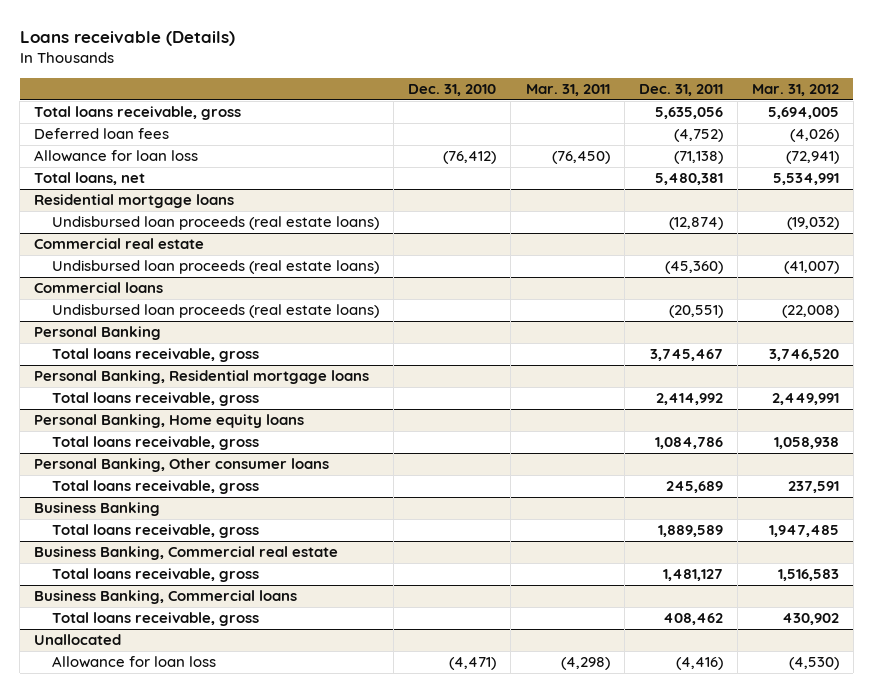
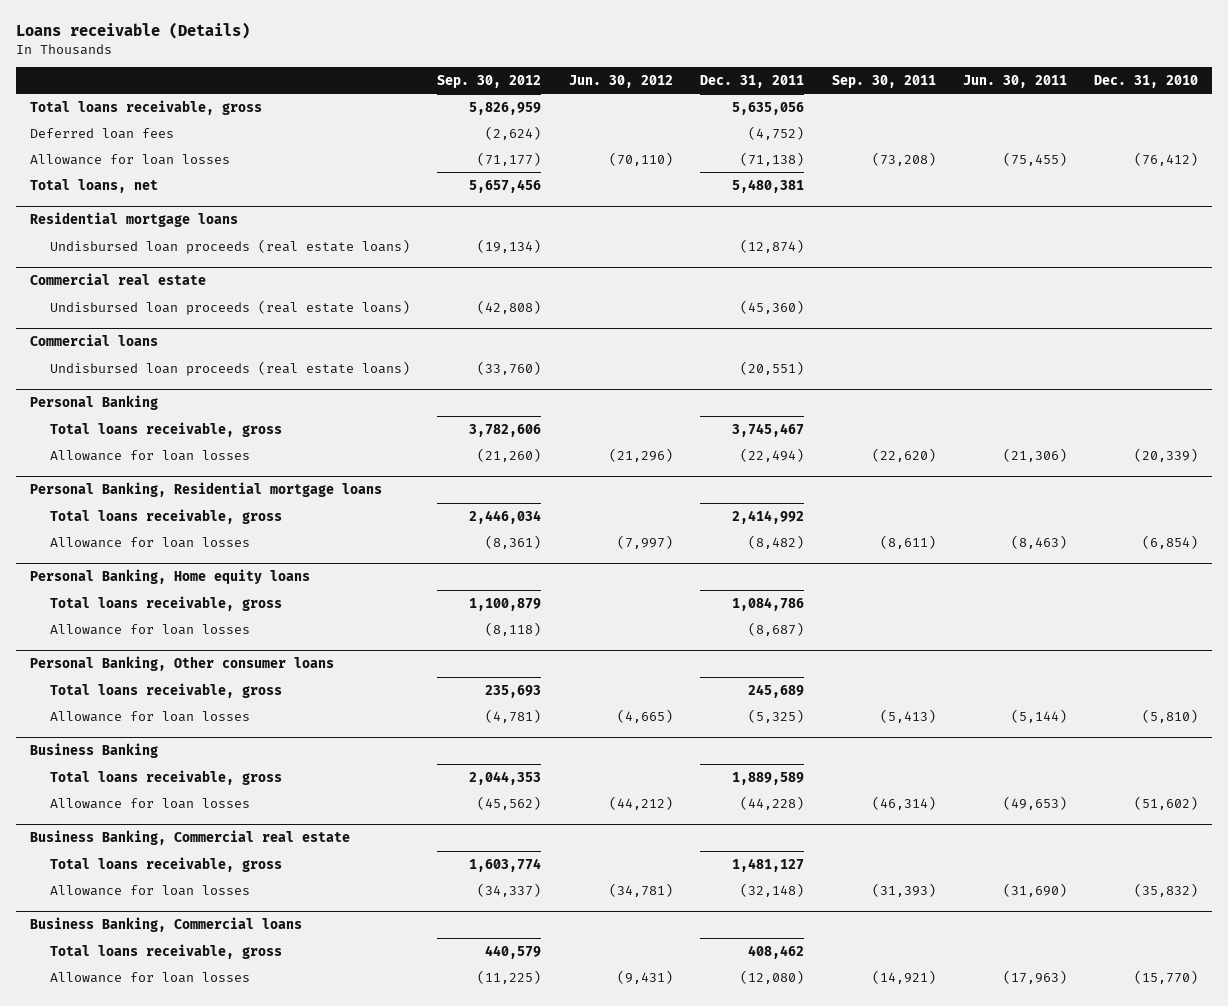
[525,84,610,97] Mar. 31, 2011 -> none
[751,84,839,97] Mar. 31, 2012 -> none
none -> [437,75,542,89] Sep. 30, 2012
none -> [568,75,673,89] Jun. 30, 2012
none -> [831,75,936,89] Sep. 30, 2011
none -> [963,75,1068,89] Jun. 30, 2011
[34,150,199,163] Allowance for loan loss -> [29,153,230,165] Allowance for loan losses
none -> [49,449,250,461] Allowance for loan losses
none -> [49,536,250,548] Allowance for loan losses
none -> [49,623,250,635] Allowance for loan losses
none -> [49,710,250,722] Allowance for loan losses
none -> [49,797,250,809] Allowance for loan losses
none -> [49,884,250,896] Allowance for loan losses
[34,634,122,646] Unallocated -> none
[52,656,217,669] Allowance for loan loss -> [49,971,250,983] Allowance for loan losses
[449,657,497,671] (4,471) -> [1134,969,1199,984] (15,770)
[675,657,723,671] (4,416) -> [740,969,805,984] (12,080)

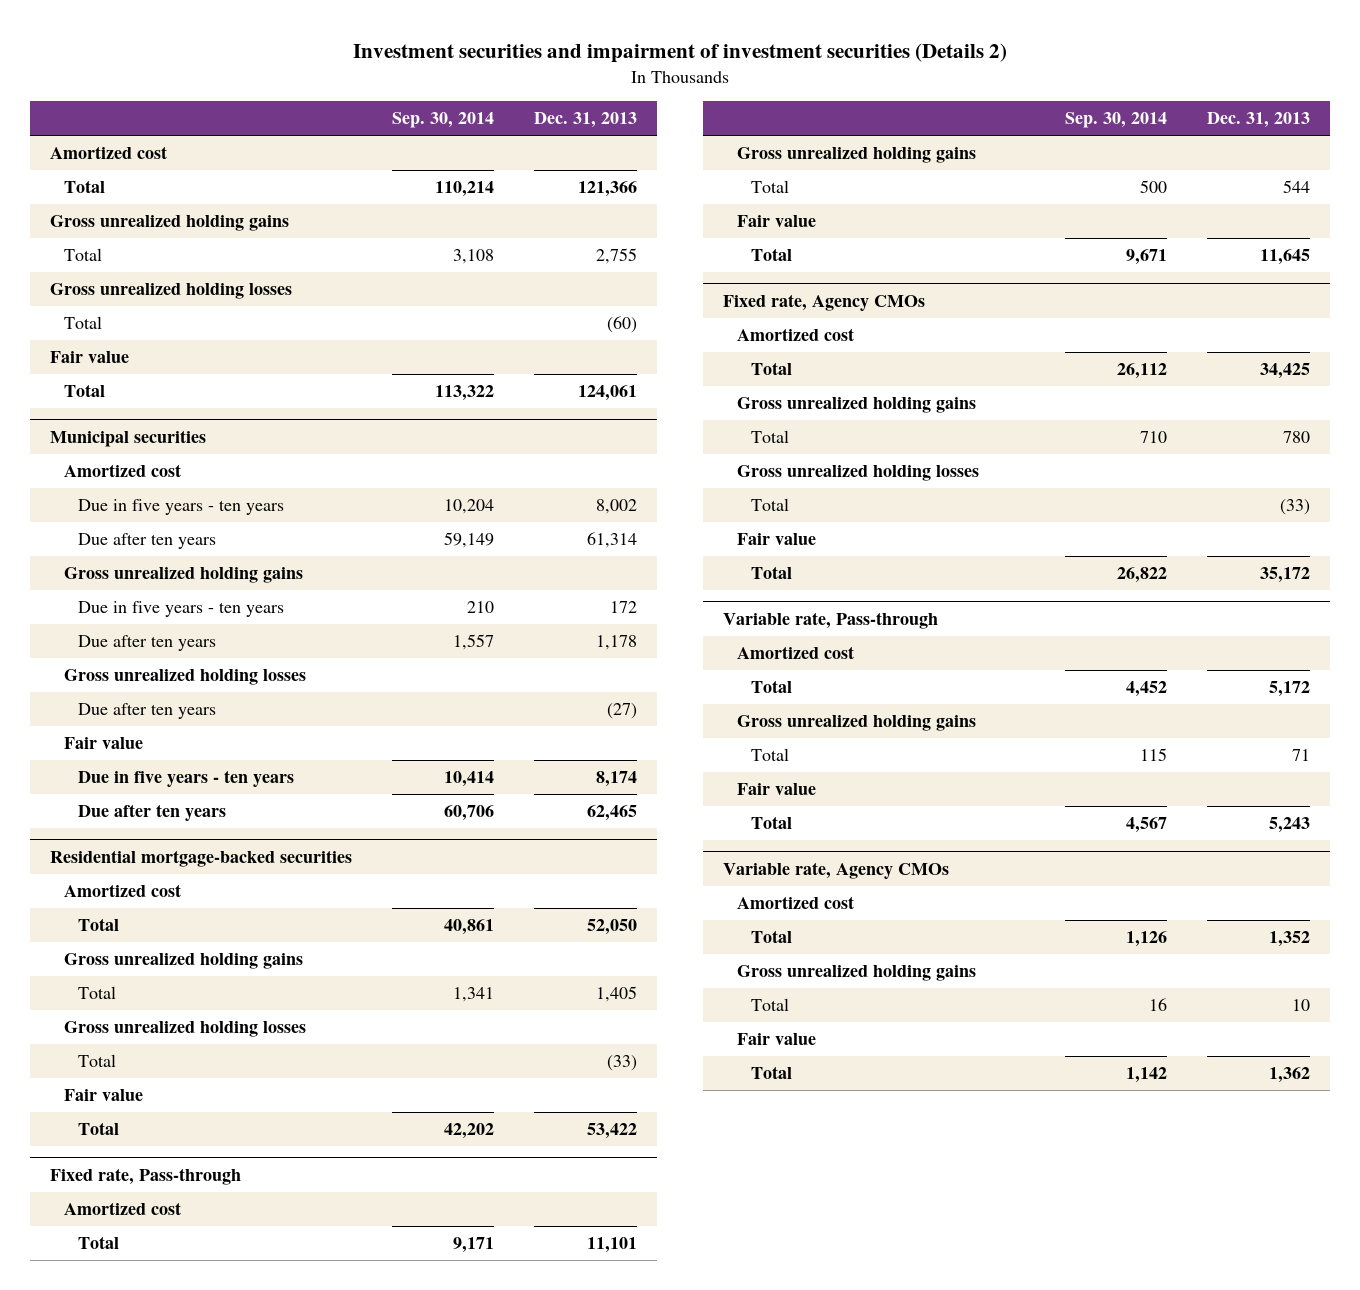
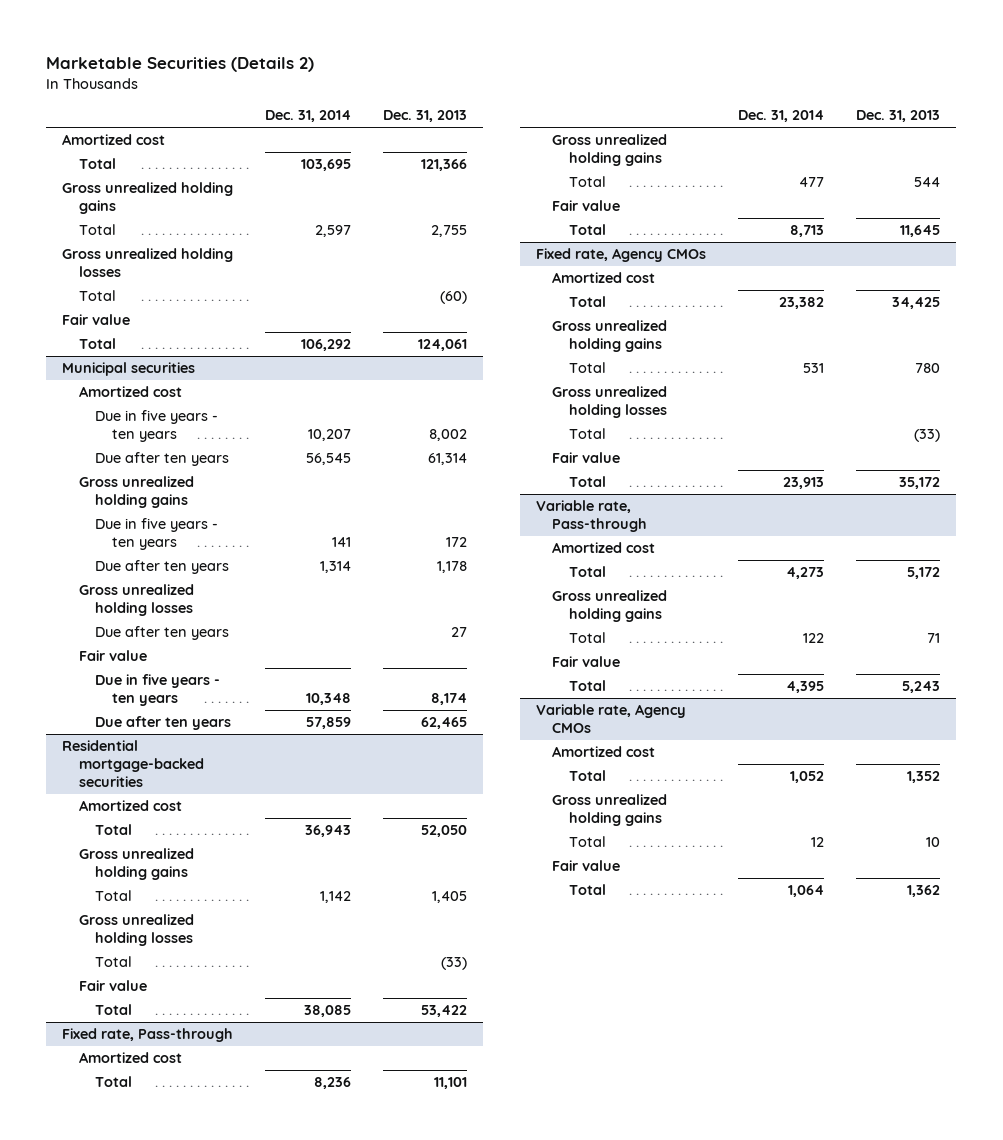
[353,43,1008,64] Investment securities and impairment of investment securities (Details 2) -> [46,56,315,72] Marketable Securities (Details 2)
[392,112,495,129] Sep. 30, 2014 -> none
none -> [265,110,352,123] Dec. 31, 2014
[607,703,638,720] (27) -> [450,627,467,638] 27

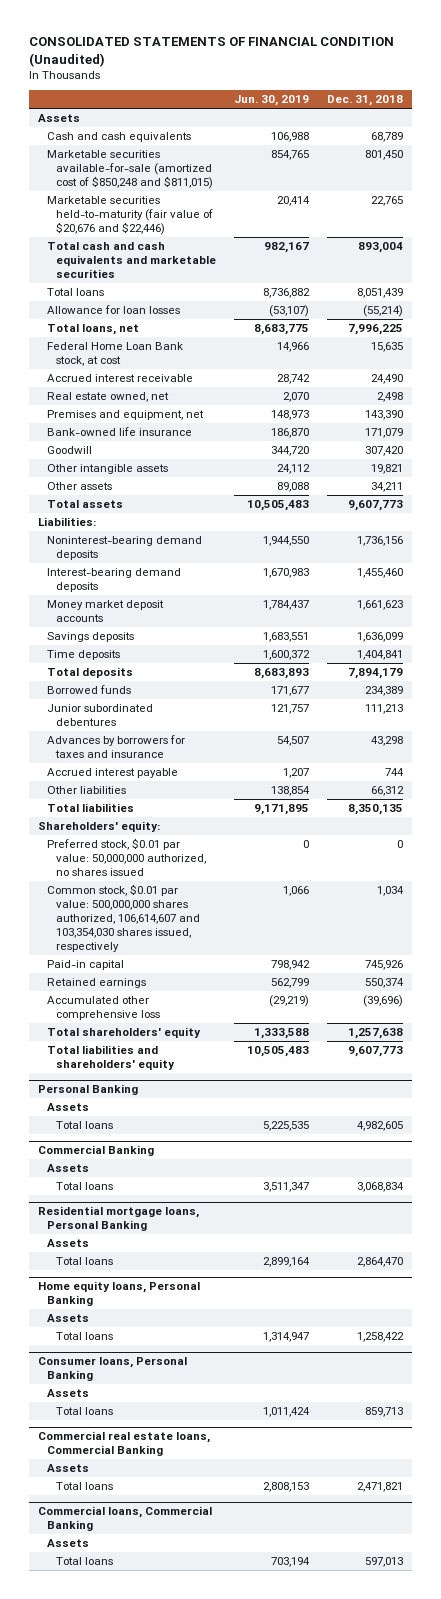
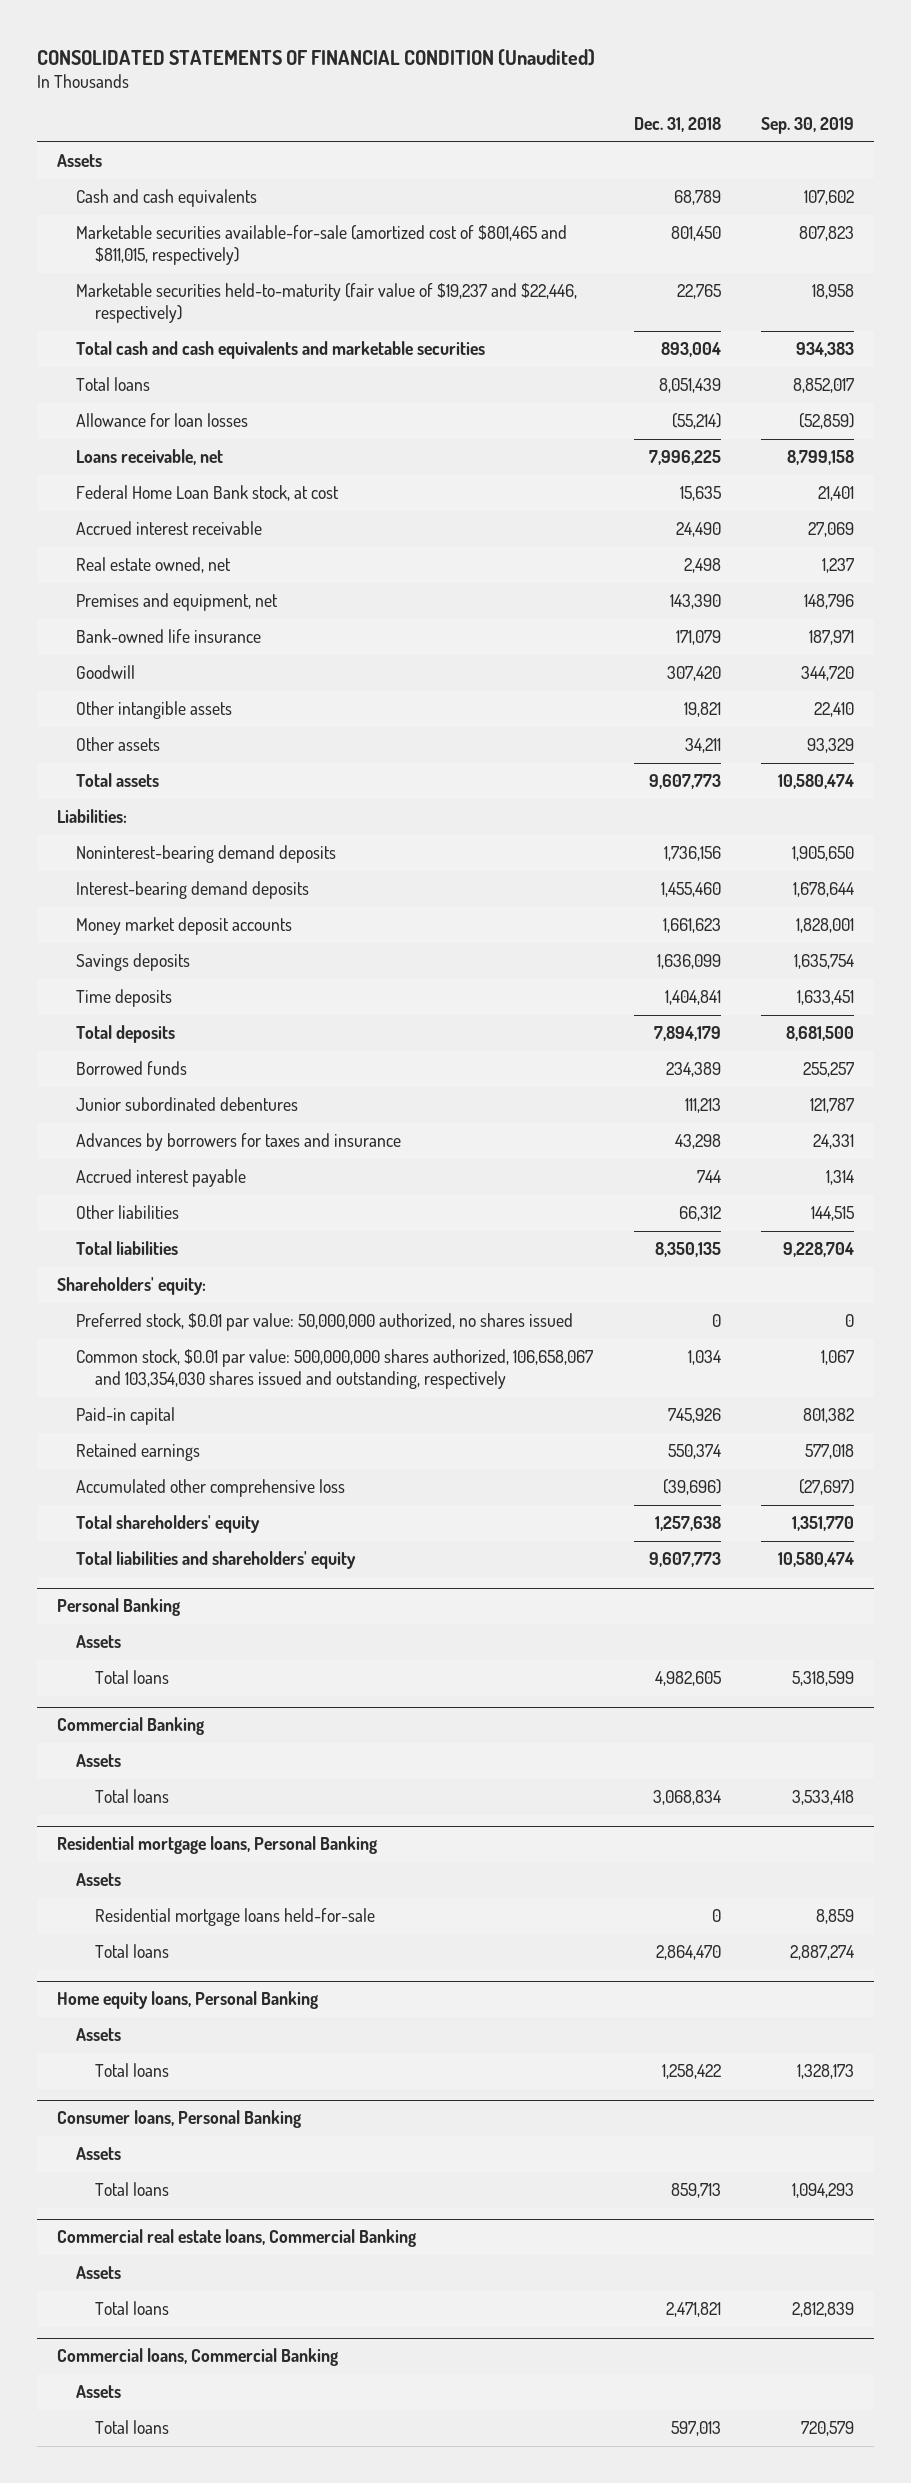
[234,95,310,107] Jun. 30, 2019 -> none
none -> [760,117,854,135] Sep. 30, 2019
[47,149,214,190] Marketable securities available-for-sale (amortized cost of $850,248 and $811,015) -> [76,225,568,266] Marketable securities available-for-sale (amortized cost of $801,465 and $811,015, respectively)
[47,195,214,236] Marketable securities held-to-maturity (fair value of $20,676 and $22,446) -> [76,283,578,324] Marketable securities held-to-maturity (fair value of $19,237 and $22,446, respectively)
[47,323,140,335] Total loans, net -> [76,449,224,466] Loans receivable, net
[47,883,201,953] Common stock, $0.01 par value: 500,000,000 shares authorized, 106,614,607 and 103,354,030 shares issued, respectively -> [76,1349,594,1390] Common stock, $0.01 par value: 500,000,000 shares authorized, 106,658,067 and 103,354,030 shares issued and outstanding, respectively
none -> [95,1908,376,1927] Residential mortgage loans held-for-sale

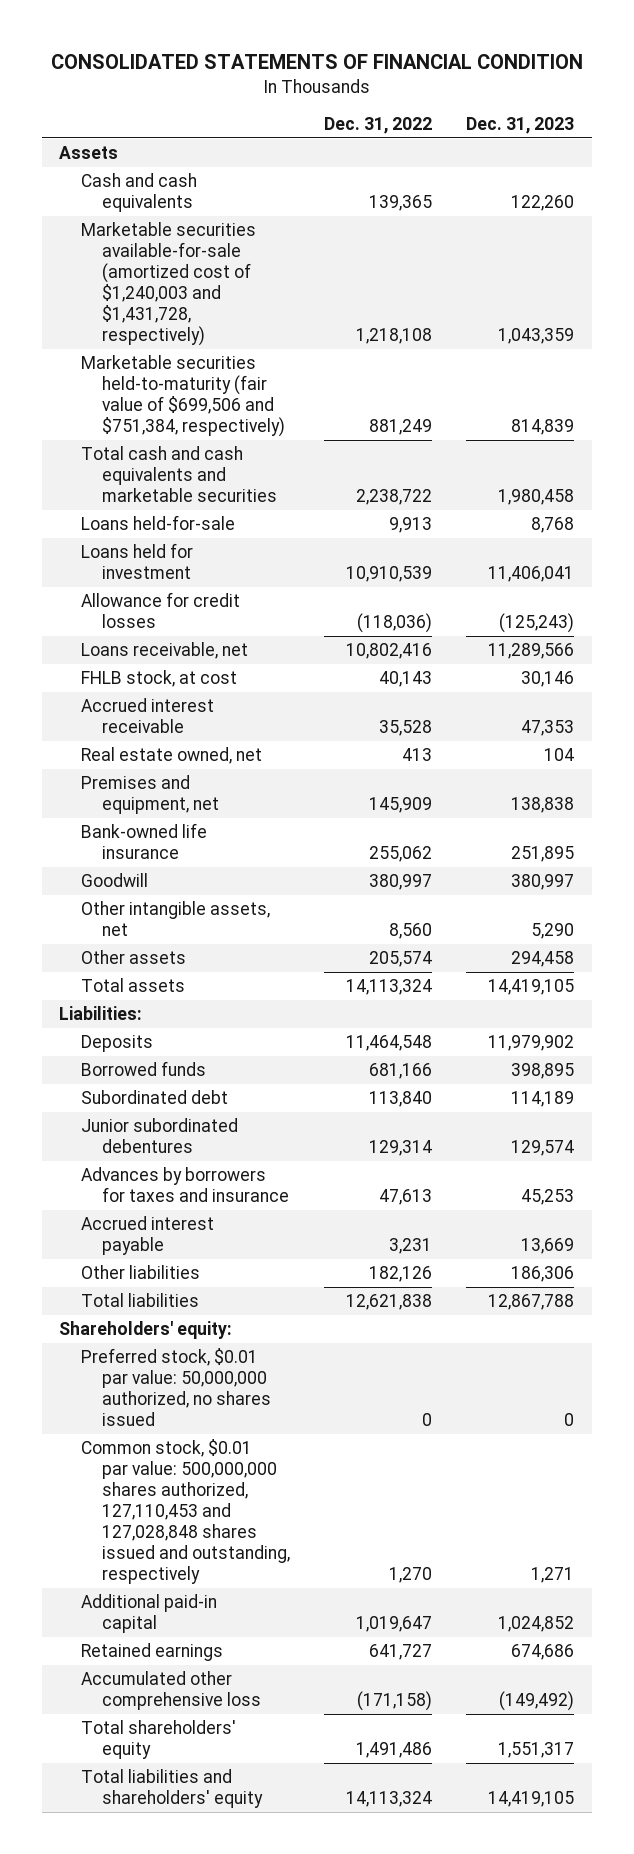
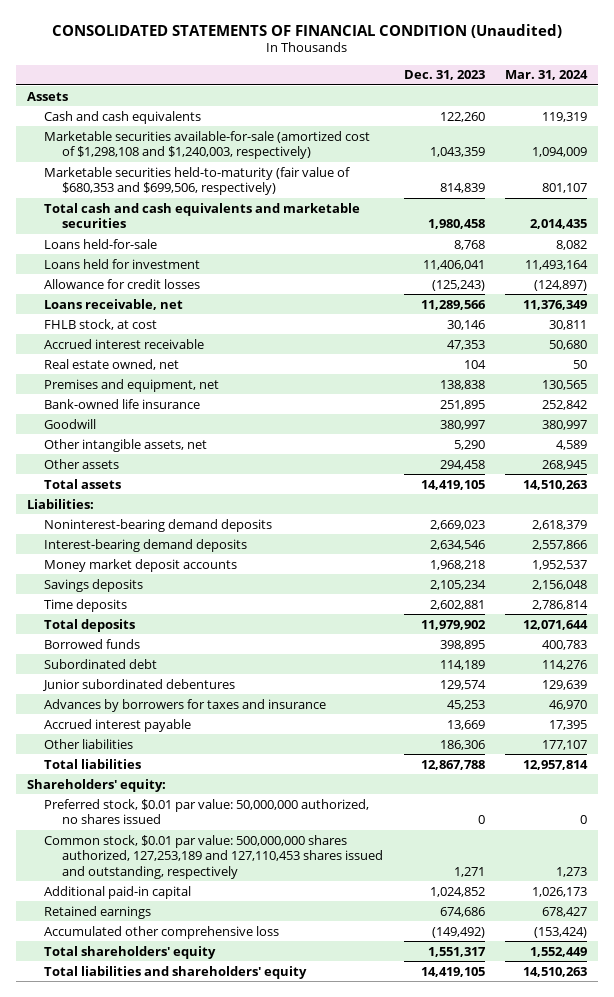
[50,54,583,70] CONSOLIDATED STATEMENTS OF FINANCIAL CONDITION -> [52,23,563,38] CONSOLIDATED STATEMENTS OF FINANCIAL CONDITION (Unaudited)
[324,117,433,135] Dec. 31, 2022 -> none
none -> [505,70,589,81] Mar. 31, 2024
[80,221,256,347] Marketable securities available-for-sale (amortized cost of $1,240,003 and $1,431,728, respectively) -> [44,130,371,160] Marketable securities available-for-sale (amortized cost of $1,298,108 and $1,240,003, respectively)
[80,354,285,438] Marketable securities held-to-maturity (fair value of $699,506 and $751,384, respectively) -> [44,166,351,196] Marketable securities held-to-maturity (fair value of $680,353 and $699,506, respectively)
none -> [44,518,273,532] Noninterest-bearing demand deposits
none -> [44,538,248,552] Interest-bearing demand deposits
none -> [44,558,238,572] Money market deposit accounts
none -> [44,578,144,592] Savings deposits
none -> [44,598,128,612] Time deposits
[80,1034,153,1052] Deposits -> [44,618,136,632] Total deposits
[80,1438,290,1585] Common stock, $0.01 par value: 500,000,000 shares authorized, 127,110,453 and 127,028,848 shares issued and outstanding, respectively -> [44,834,383,879] Common stock, $0.01 par value: 500,000,000 shares authorized, 127,253,189 and 127,110,453 shares issued and outstanding, respectively

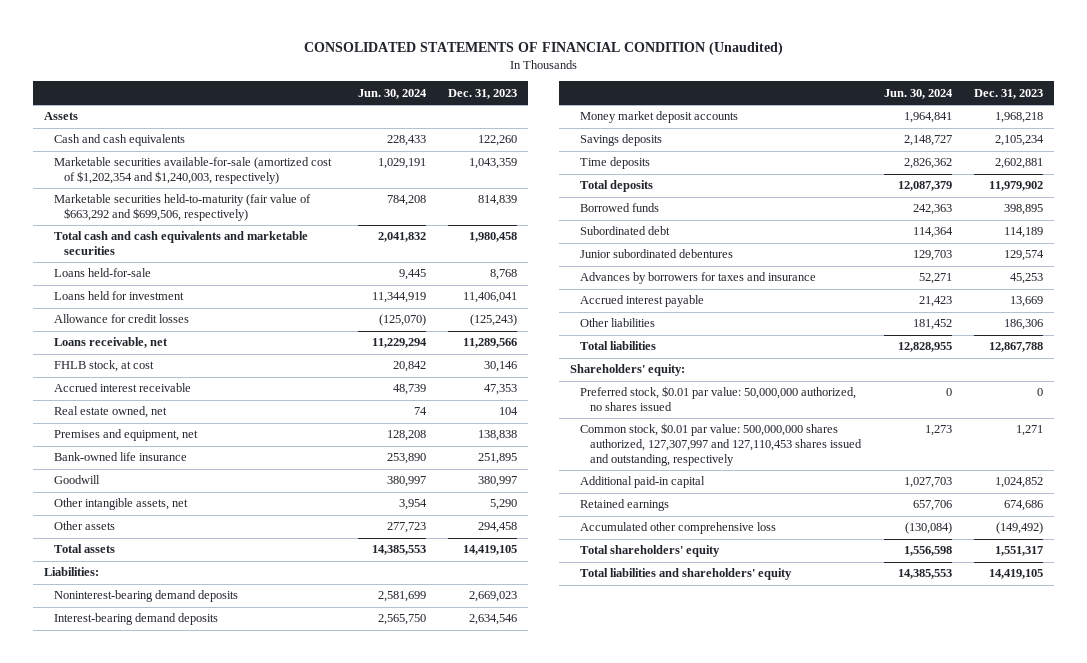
[505,70,589,81] Mar. 31, 2024 -> none
none -> [357,88,427,99] Jun. 30, 2024
[44,130,371,160] Marketable securities available-for-sale (amortized cost of $1,298,108 and $1,240,003, respectively) -> [54,157,333,184] Marketable securities available-for-sale (amortized cost of $1,202,354 and $1,240,003, respectively)
[44,166,351,196] Marketable securities held-to-maturity (fair value of $680,353 and $699,506, respectively) -> [54,194,312,221] Marketable securities held-to-maturity (fair value of $663,292 and $699,506, respectively)
[44,834,383,879] Common stock, $0.01 par value: 500,000,000 shares authorized, 127,253,189 and 127,110,453 shares issued and outstanding, respectively -> [580,423,863,466] Common stock, $0.01 par value: 500,000,000 shares authorized, 127,307,997 and 127,110,453 shares issued and outstanding, respectively

